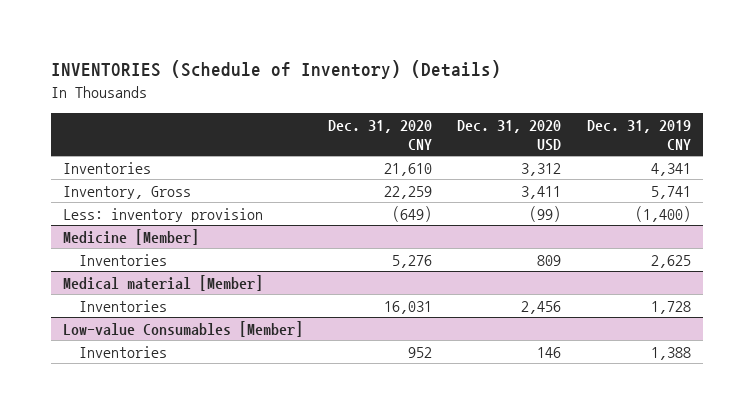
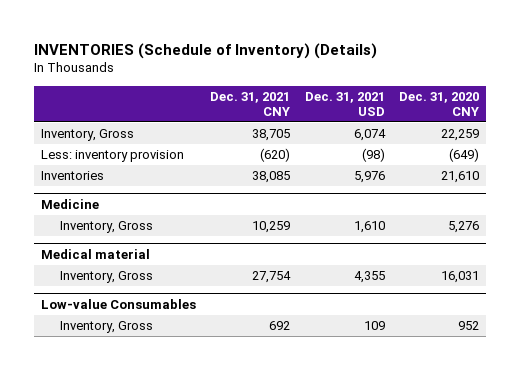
[457,119,562,151] Dec. 31, 2020 USD -> none
[586,119,691,150] Dec. 31, 2019 CNY -> none
none -> [210,91,291,116] Dec. 31, 2021 CNY
none -> [304,91,385,116] Dec. 31, 2021 USD
[63,161,152,174] Inventories -> [41,171,105,181] Inventories
[63,228,200,245] Medicine [Member] -> [41,198,100,209] Medicine
[78,253,167,266] Inventories -> [59,221,153,234] Inventory, Gross
[63,274,264,291] Medical material [Member] -> [41,248,151,259] Medical material
[78,299,167,312] Inventories -> [59,271,153,284] Inventory, Gross
[63,320,304,337] Low-value Consumables [Member] -> [41,298,197,309] Low-value Consumables
[78,345,167,358] Inventories -> [59,321,153,334] Inventory, Gross

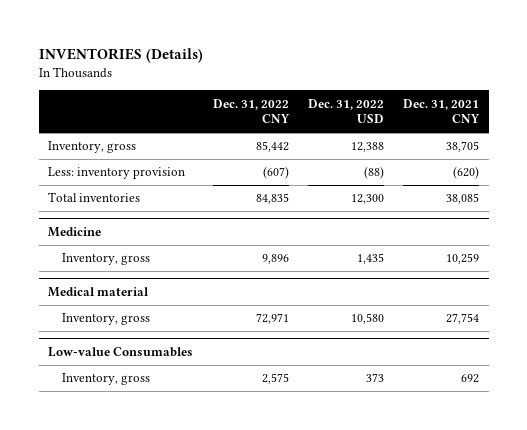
[34,42,378,59] INVENTORIES (Schedule of Inventory) (Details) -> [38,48,203,64] INVENTORIES (Details)
[304,91,385,116] Dec. 31, 2021 USD -> none
[398,91,479,116] Dec. 31, 2020 CNY -> none
none -> [212,98,290,124] Dec. 31, 2022 CNY
none -> [307,98,384,124] Dec. 31, 2022 USD
[41,129,135,142] Inventory, Gross -> [48,141,137,154] Inventory, gross
[41,171,105,181] Inventories -> [48,192,141,203] Total inventories
[59,221,153,234] Inventory, Gross -> [62,253,151,266] Inventory, gross
[59,271,153,284] Inventory, Gross -> [62,313,151,326] Inventory, gross
[59,321,153,334] Inventory, Gross -> [62,373,151,386] Inventory, gross

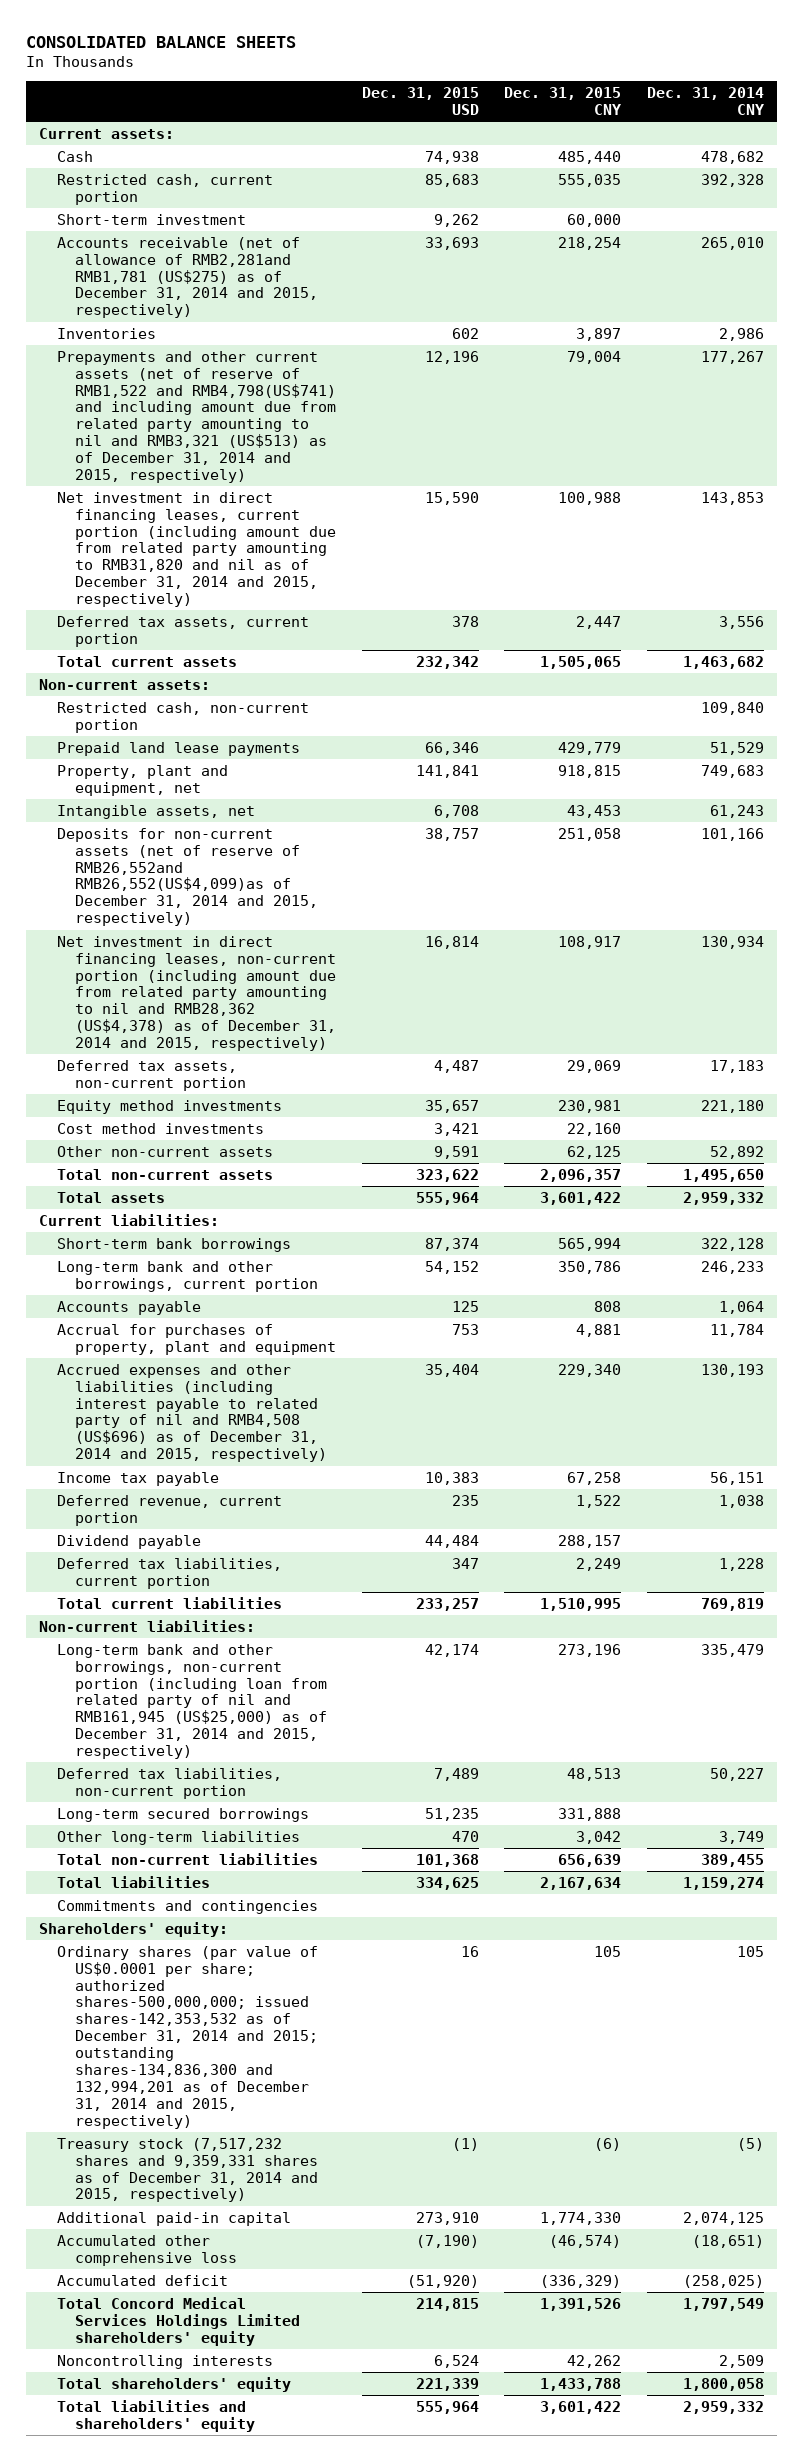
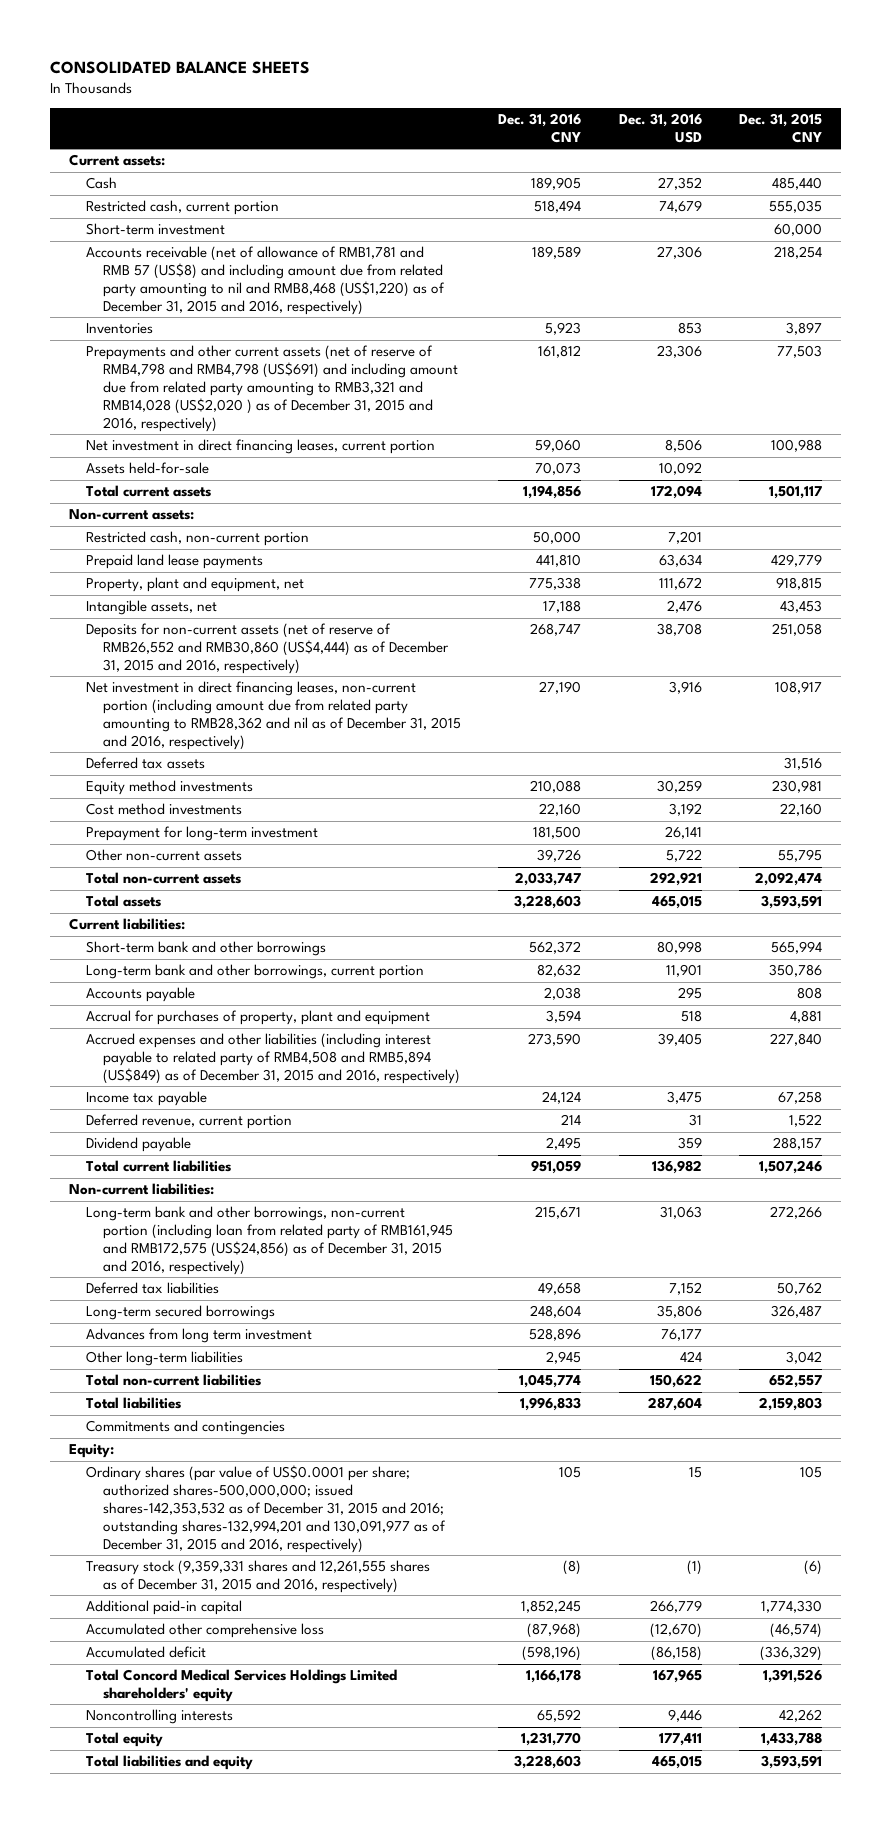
[361,87,479,116] Dec. 31, 2015 USD -> none
[647,87,765,116] Dec. 31, 2014 CNY -> none
none -> [498,112,582,143] Dec. 31, 2016 CNY
none -> [618,112,702,143] Dec. 31, 2016 USD
[56,236,319,319] Accounts receivable (net of allowance of RMB2,281and RMB1,781 (US$275) as of December 31, 2014 and 2015, respectively) -> [85,246,445,315] Accounts receivable (net of allowance of RMB1,781 and RMB 57 (US$8) and including amount due from related party amounting to nil and RMB8,468 (US$1,220) as of December 31, 2015 and 2016, respectively)
[56,615,309,647] Deferred tax assets, current portion -> none
[56,350,337,484] Prepayments and other current assets (net of reserve of RMB1,522 and RMB4,798(US$741) and including amount due from related party amounting to nil and RMB3,321 (US$513) as of December 31, 2014 and 2015, respectively) -> [85,345,458,432] Prepayments and other current assets (net of reserve of RMB4,798 and RMB4,798 (US$691) and including amount due from related party amounting to RMB3,321 and RMB14,028 (US$2,020 ) as of December 31, 2015 and 2016, respectively)
[567,350,622,364] 79,004 -> [777,345,823,359] 77,503
[56,491,337,608] Net investment in direct financing leases, current portion (including amount due from related party amounting to RMB31,820 and nil as of December 31, 2014 and 2015, respectively) -> [85,439,435,455] Net investment in direct financing leases, current portion
none -> [85,462,209,475] Assets held-for-sale
[540,655,622,669] 1,505,065 -> [769,485,823,500] 1,501,117
[56,827,319,927] Deposits for non-current assets (net of reserve of RMB26,552and RMB26,552(US$4,099)as of December 31, 2014 and 2015, respectively) -> [85,623,449,674] Deposits for non-current assets (net of reserve of RMB26,552 and RMB30,860 (US$4,444) as of December 31, 2015 and 2016, respectively)
[56,935,337,1052] Net investment in direct financing leases, non-current portion (including amount due from related party amounting to nil and RMB28,362 (US$4,378) as of December 31, 2014 and 2015, respectively) -> [85,681,461,750] Net investment in direct financing leases, non-current portion (including amount due from related party amounting to RMB28,362 and nil as of December 31, 2015 and 2016, respectively)
[56,1059,247,1091] Deferred tax assets, non-current portion -> [85,757,205,770] Deferred tax assets
[567,1059,622,1073] 29,069 -> [784,757,823,771] 31,516
none -> [85,826,318,842] Prepayment for long-term investment
[567,1145,622,1159] 62,125 -> [778,849,823,863] 55,795
[540,1168,622,1182] 2,096,357 -> [755,872,823,887] 2,092,474
[540,1191,622,1205] 3,601,422 -> [761,895,823,910] 3,593,591
[56,1237,291,1252] Short-term bank borrowings -> [85,941,326,957] Short-term bank and other borrowings
[56,1363,328,1463] Accrued expenses and other liabilities (including interest payable to related party of nil and RMB4,508 (US$696) as of December 31, 2014 and 2015, respectively) -> [85,1033,460,1084] Accrued expenses and other liabilities (including interest payable to related party of RMB4,508 and RMB5,894 (US$849) as of December 31, 2015 and 2016, respectively)
[558,1363,622,1377] 229,340 -> [770,1033,823,1047] 227,840
[56,1557,282,1589] Deferred tax liabilities, current portion -> none
[540,1597,622,1611] 1,510,995 -> [759,1160,823,1175] 1,507,246
[56,1643,328,1760] Long-term bank and other borrowings, non-current portion (including loan from related party of nil and RMB161,945 (US$25,000) as of December 31, 2014 and 2015, respectively) -> [85,1206,453,1275] Long-term bank and other borrowings, non-current portion (including loan from related party of RMB161,945 and RMB172,575 (US$24,856) as of December 31, 2015 and 2016, respectively)
[558,1643,622,1657] 273,196 -> [770,1206,823,1220] 272,266
[56,1767,282,1799] Deferred tax liabilities, non-current portion -> [85,1282,219,1295] Deferred tax liabilities
[567,1767,622,1781] 48,513 -> [777,1282,823,1296] 50,762
[558,1807,622,1821] 331,888 -> [771,1305,823,1319] 326,487
none -> [85,1328,312,1344] Advances from long term investment
[558,1853,622,1867] 656,639 -> [769,1374,823,1389] 652,557
[540,1876,622,1890] 2,167,634 -> [759,1397,823,1412] 2,159,803
[38,1921,228,1937] Shareholders' equity: -> [68,1444,114,1459] Equity:
[56,1945,319,2129] Ordinary shares (par value of US$0.0001 per share; authorized shares-500,000,000; issued shares-142,353,532 as of December 31, 2014 and 2015; outstanding shares-134,836,300 and 132,994,201 as of December 31, 2014 and 2015, respectively) -> [85,1465,446,1553] Ordinary shares (par value of US$0.0001 per share; authorized shares-500,000,000; issued shares-142,353,532 as of December 31, 2015 and 2016; outstanding shares-132,994,201 and 130,091,977 as of December 31, 2015 and 2016, respectively)
[56,2137,319,2203] Treasury stock (7,517,232 shares and 9,359,331 shares as of December 31, 2014 and 2015, respectively) -> [85,1560,430,1594] Treasury stock (9,359,331 shares and 12,261,555 shares as of December 31, 2015 and 2016, respectively)
[56,2376,291,2392] Total shareholders' equity -> [85,1732,163,1748] Total equity
[56,2399,256,2432] Total liabilities and shareholders' equity -> [85,1755,253,1771] Total liabilities and equity
[540,2400,622,2414] 3,601,422 -> [761,1755,823,1770] 3,593,591

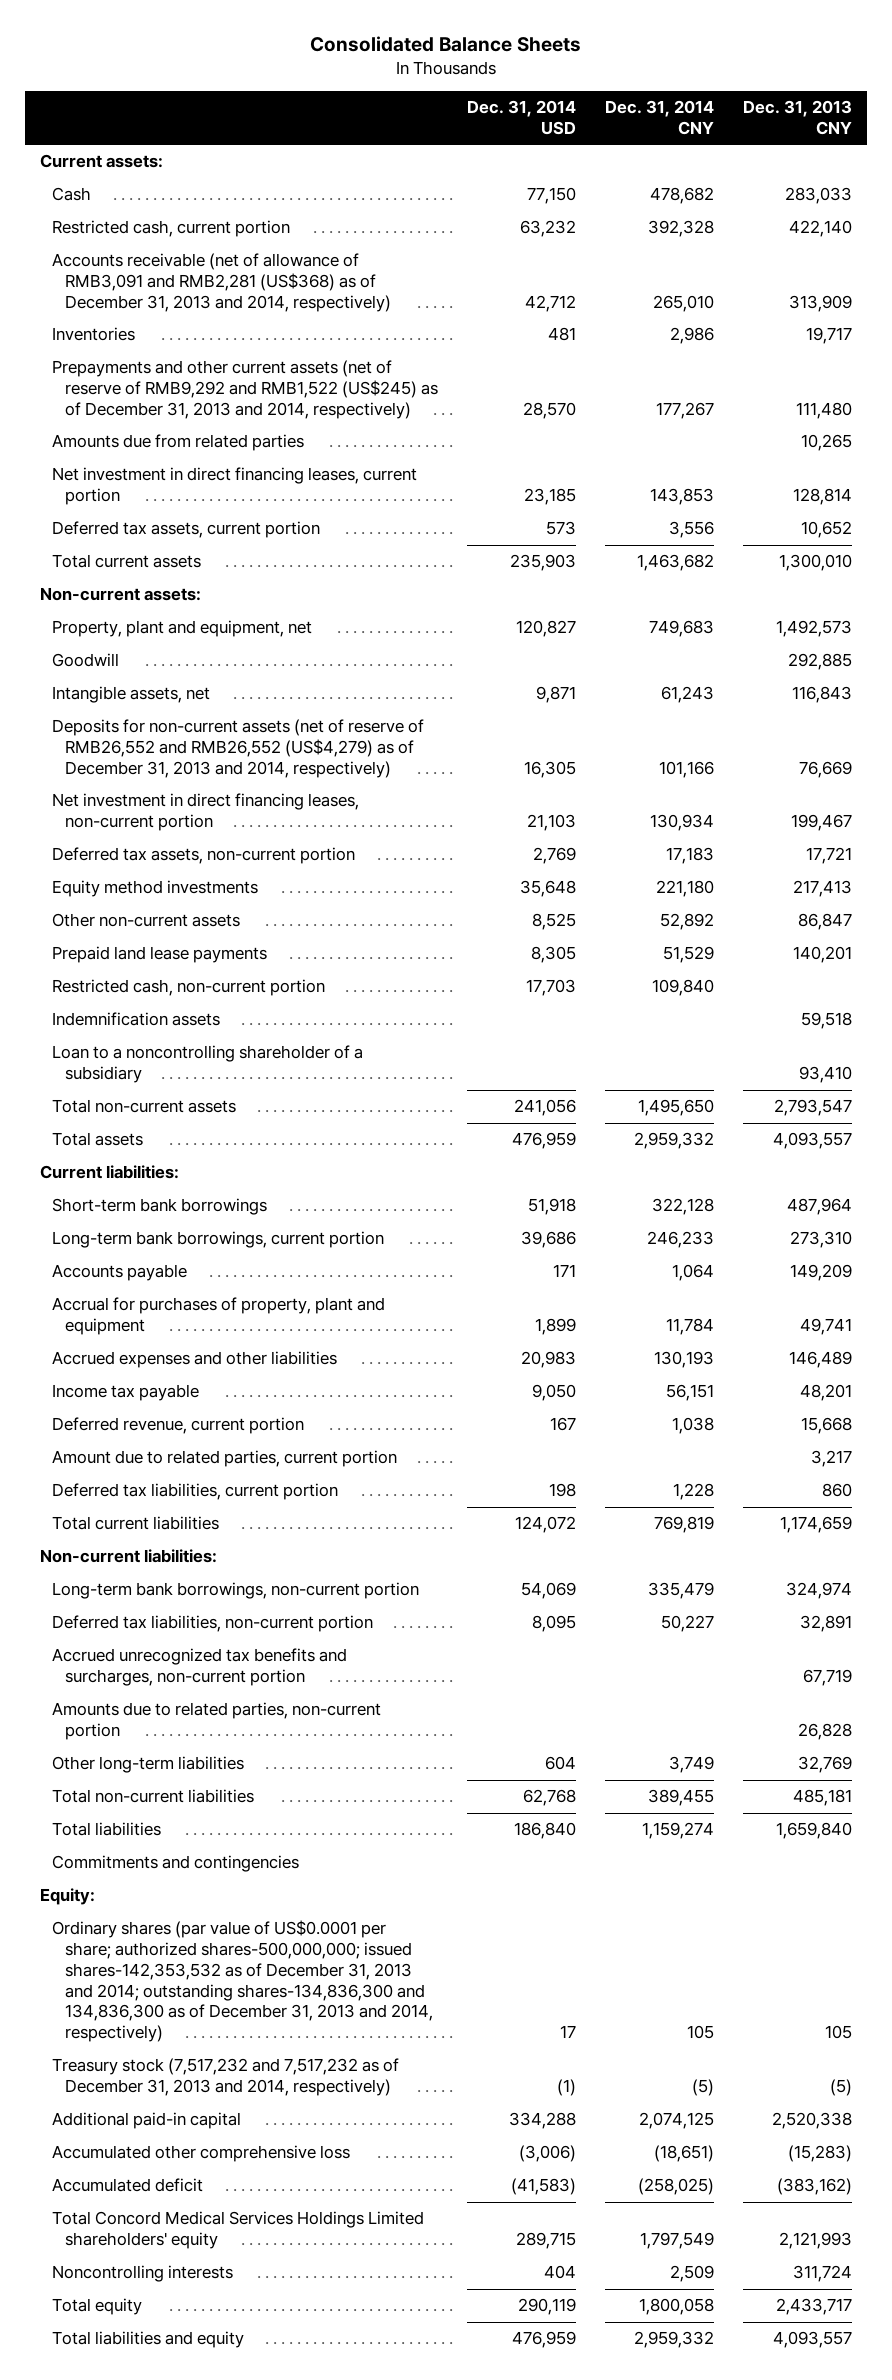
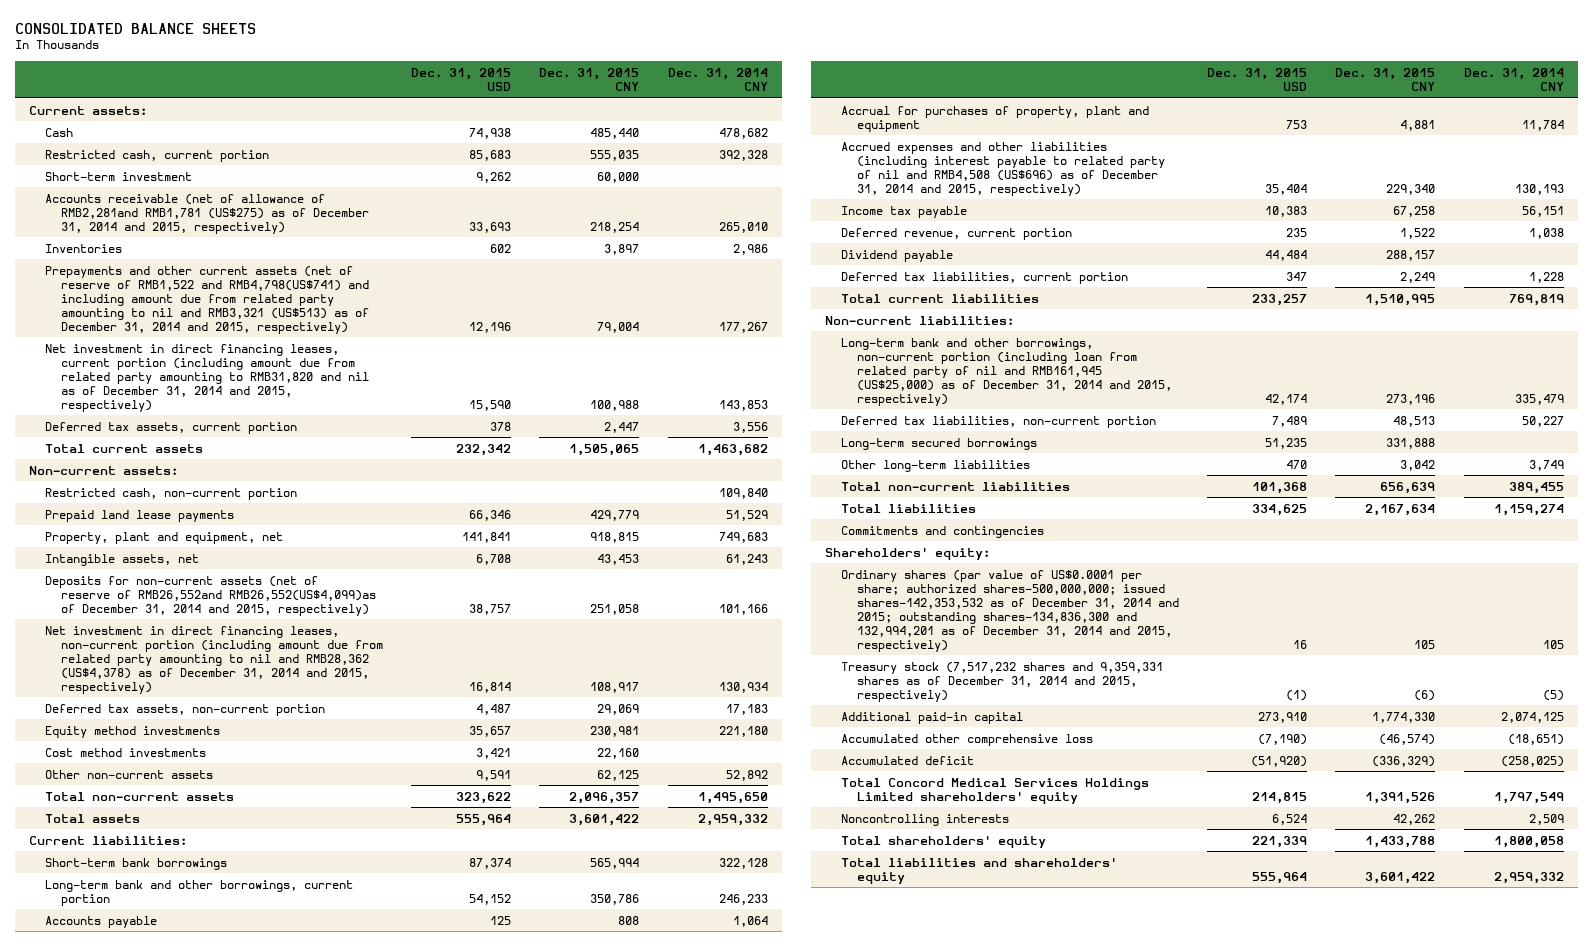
[309,36,581,53] Consolidated Balance Sheets -> [15,22,257,34] CONSOLIDATED BALANCE SHEETS
[467,99,577,135] Dec. 31, 2014 USD -> none
[743,99,853,135] Dec. 31, 2013 CNY -> none
none -> [411,67,512,91] Dec. 31, 2015 USD
none -> [539,67,640,91] Dec. 31, 2015 CNY
none -> [45,171,193,181] Short-term investment
[52,253,392,312] Accounts receivable (net of allowance of RMB3,091 and RMB2,281 (US$368) as of December 31, 2013 and 2014, respectively) -> [45,193,369,234] Accounts receivable (net of allowance of RMB2,281and RMB1,781 (US$275) as of December 31, 2014 and 2015, respectively)
[52,434,305,452] Amounts due from related parties -> none
[52,360,439,419] Prepayments and other current assets (net of reserve of RMB9,292 and RMB1,522 (US$245) as of December 31, 2013 and 2014, respectively) -> [45,265,369,334] Prepayments and other current assets (net of reserve of RMB1,522 and RMB4,798(US$741) and including amount due from related party amounting to nil and RMB3,321 (US$513) as of December 31, 2014 and 2015, respectively)
[52,467,418,506] Net investment in direct financing leases, current portion -> [45,343,369,412] Net investment in direct financing leases, current portion (including amount due from related party amounting to RMB31,820 and nil as of December 31, 2014 and 2015, respectively)
[52,979,326,997] Restricted cash, non-current portion -> [45,487,298,500] Restricted cash, non-current portion
[52,946,268,964] Prepaid land lease payments -> [45,509,235,522] Prepaid land lease payments
[52,653,120,668] Goodwill -> none
[52,719,425,778] Deposits for non-current assets (net of reserve of RMB26,552 and RMB26,552 (US$4,279) as of December 31, 2013 and 2014, respectively) -> [45,575,376,616] Deposits for non-current assets (net of reserve of RMB26,552and RMB26,552(US$4,099)as of December 31, 2014 and 2015, respectively)
[52,793,360,832] Net investment in direct financing leases, non-current portion -> [45,625,383,694] Net investment in direct financing leases, non-current portion (including amount due from related party amounting to nil and RMB28,362 (US$4,378) as of December 31, 2014 and 2015, respectively)
none -> [45,747,207,757] Cost method investments
[52,1012,221,1027] Indemnification assets -> none
[52,1045,364,1084] Loan to a noncontrolling shareholder of a subsidiary -> none
[52,1231,385,1249] Long-term bank borrowings, current portion -> [45,879,354,906] Long-term bank and other borrowings, current portion
[52,1351,338,1369] Accrued expenses and other liabilities -> [841,141,1165,196] Accrued expenses and other liabilities (including interest payable to related party of nil and RMB4,508 (US$696) as of December 31, 2014 and 2015, respectively)
[52,1450,398,1468] Amount due to related parties, current portion -> none
none -> [841,249,954,262] Dividend payable
[52,1582,420,1600] Long-term bank borrowings, non-current portion -> [841,337,1172,406] Long-term bank and other borrowings, non-current portion (including loan from related party of nil and RMB161,945 (US$25,000) as of December 31, 2014 and 2015, respectively)
[52,1648,348,1687] Accrued unrecognized tax benefits and surcharges, non-current portion -> none
[52,1702,382,1741] Amounts due to related parties, non-current portion -> none
none -> [841,437,1038,450] Long-term secured borrowings
[39,1888,95,1906] Equity: -> [825,546,991,560] Shareholders' equity:
[52,1920,434,2043] Ordinary shares (par value of US$0.0001 per share; authorized shares-500,000,000; issued shares-142,353,532 as of December 31, 2013 and 2014; outstanding shares-134,836,300 and 134,836,300 as of December 31, 2013 and 2014, respectively) -> [841,569,1179,652] Ordinary shares (par value of US$0.0001 per share; authorized shares-500,000,000; issued shares-142,353,532 as of December 31, 2014 and 2015; outstanding shares-134,836,300 and 132,994,201 as of December 31, 2014 and 2015, respectively)
[52,2058,400,2097] Treasury stock (7,517,232 and 7,517,232 as of December 31, 2013 and 2014, respectively) -> [841,661,1164,702] Treasury stock (7,517,232 shares and 9,359,331 shares as of December 31, 2014 and 2015, respectively)
[52,2298,143,2316] Total equity -> [841,834,1047,848] Total shareholders' equity
[52,2331,245,2349] Total liabilities and equity -> [841,856,1118,884] Total liabilities and shareholders' equity

